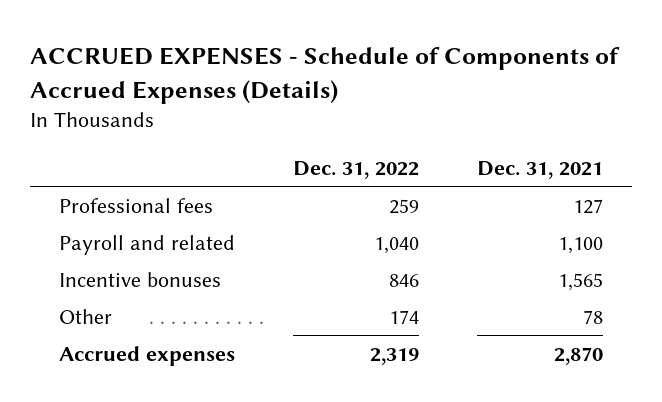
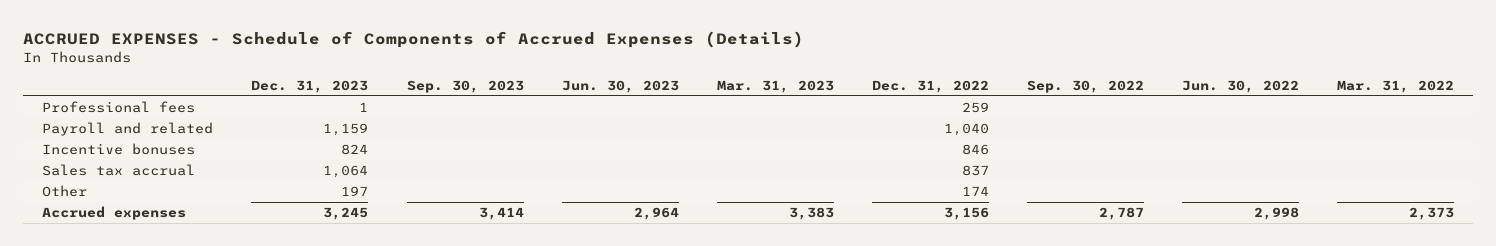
[476,160,603,179] Dec. 31, 2021 -> none
none -> [251,79,369,93] Dec. 31, 2023
none -> [406,79,524,93] Sep. 30, 2023
none -> [561,79,679,93] Jun. 30, 2023
none -> [716,79,834,93] Mar. 31, 2023
none -> [1026,79,1144,93] Sep. 30, 2022
none -> [1181,79,1299,93] Jun. 30, 2022
none -> [1336,79,1454,93] Mar. 31, 2022
none -> [42,164,196,177] Sales tax accrual
[369,347,419,365] 2,319 -> [943,207,989,221] 3,156

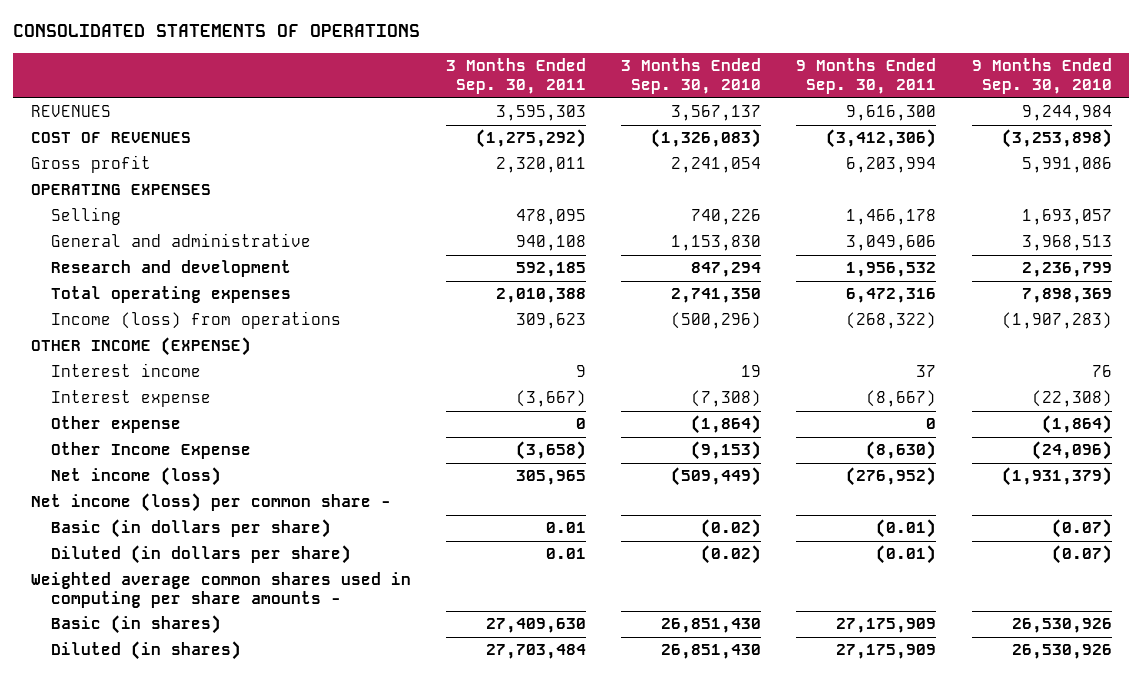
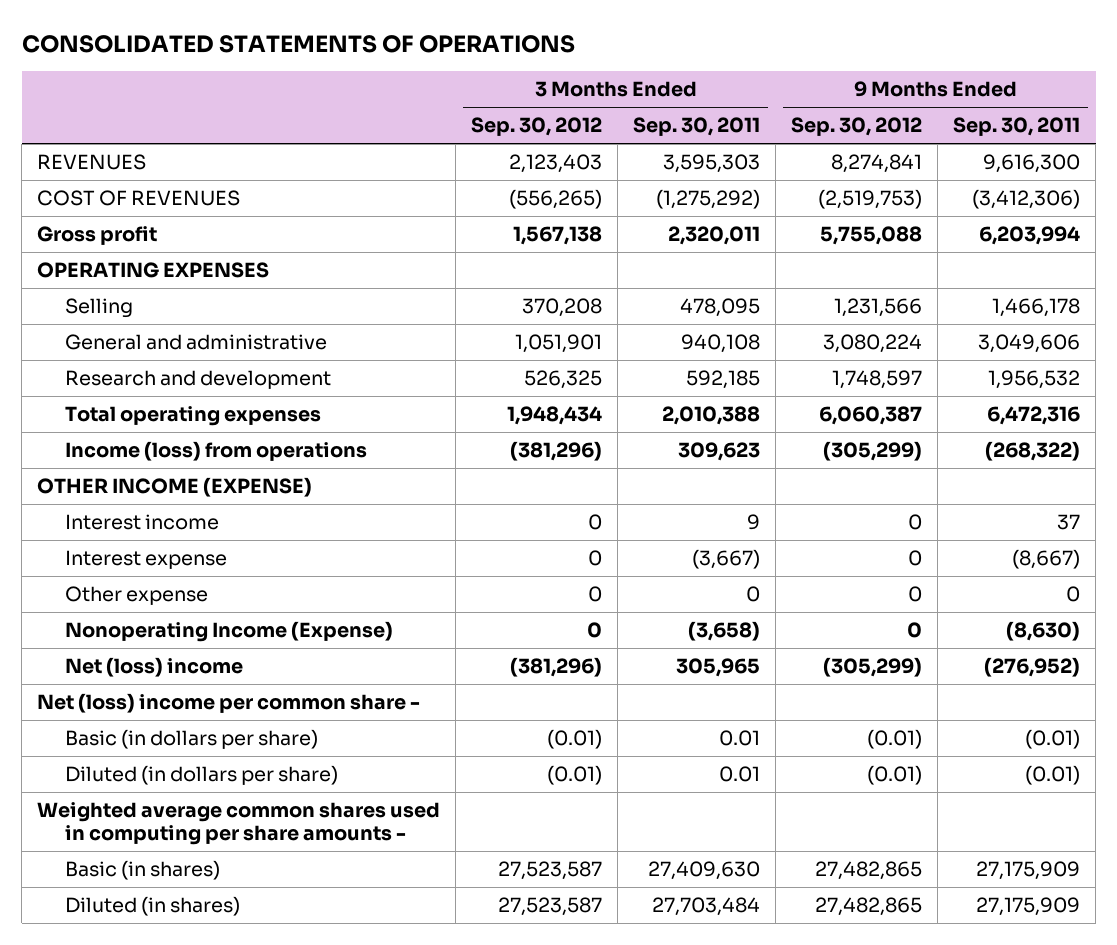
[621,58,762,95] 3 Months Ended Sep. 30, 2010 -> none
[971,58,1112,95] 9 Months Ended Sep. 30, 2010 -> none
none -> [471,117,603,137] Sep. 30, 2012
none -> [791,117,923,137] Sep. 30, 2012
[50,442,251,460] Other Income Expense -> [64,621,393,643] Nonoperating Income (Expense)
[50,467,221,487] Net income (loss) -> [64,657,243,678] Net (loss) income
[30,493,391,513] Net income (loss) per common share - -> [37,693,421,714] Net (loss) income per common share -

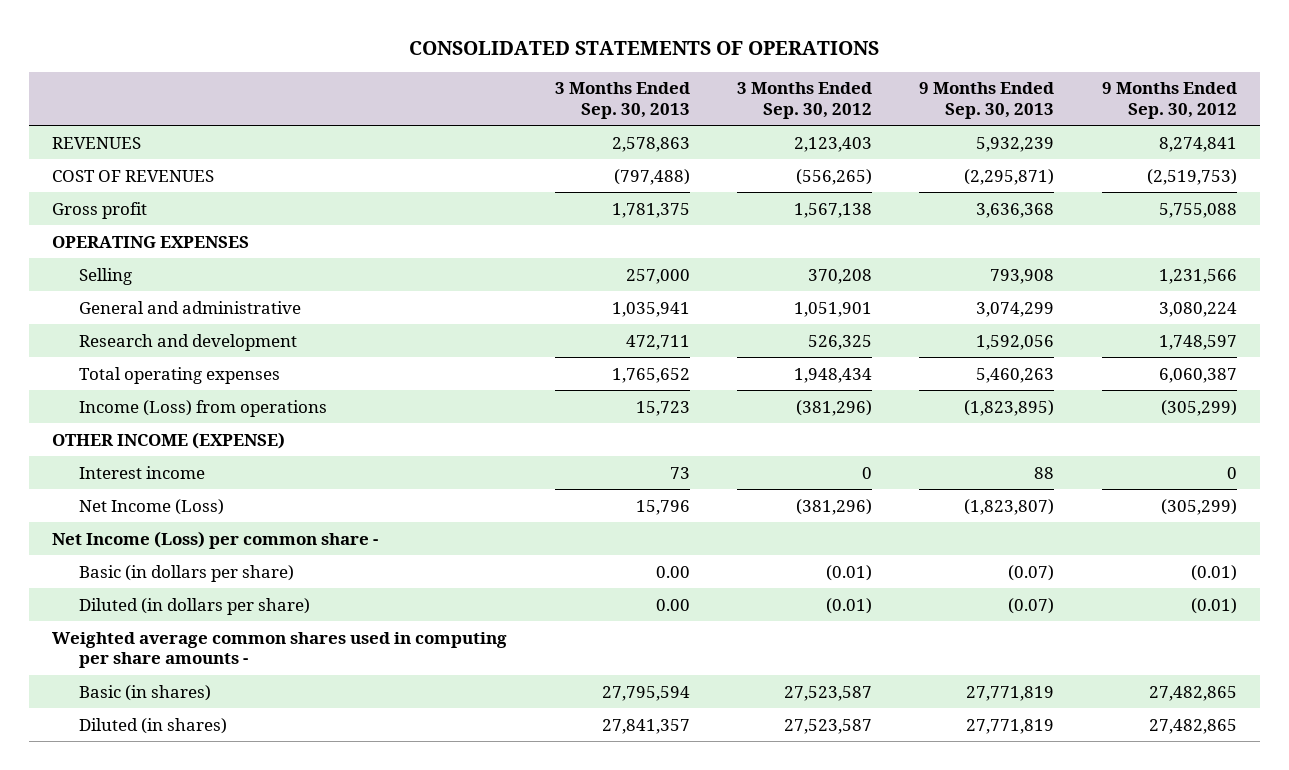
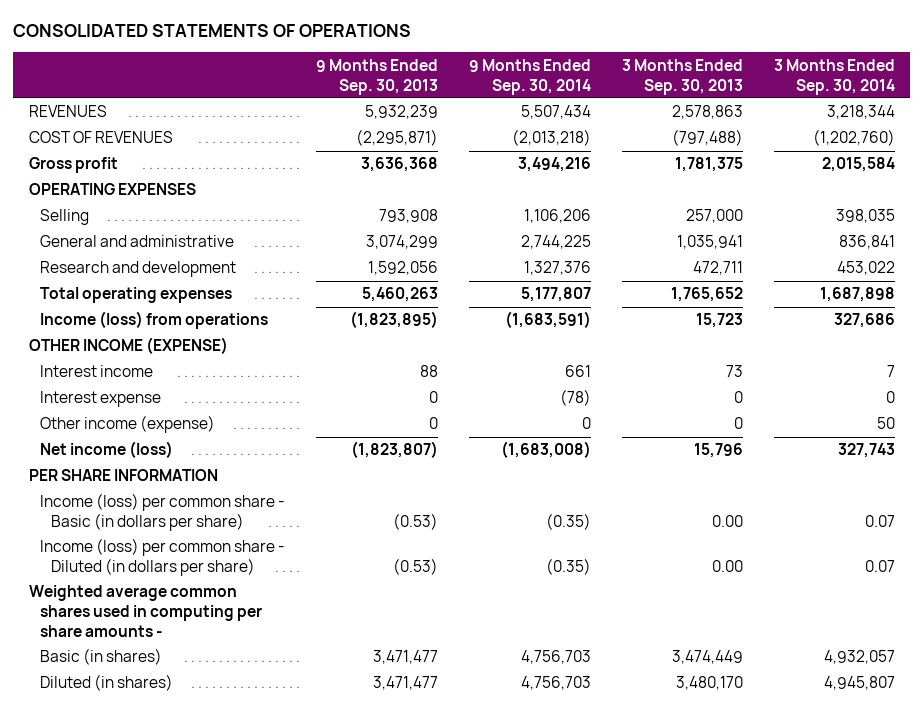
[736,82,872,119] 3 Months Ended Sep. 30, 2012 -> none
[1101,82,1237,119] 9 Months Ended Sep. 30, 2012 -> none
none -> [468,58,591,95] 9 Months Ended Sep. 30, 2014
none -> [773,58,895,95] 3 Months Ended Sep. 30, 2014
[79,399,328,417] Income (Loss) from operations -> [39,311,268,330] Income (loss) from operations
none -> [39,391,161,408] Interest expense
none -> [39,415,215,434] Other income (expense)
[79,498,225,515] Net Income (Loss) -> [39,441,173,459] Net income (loss)
[52,530,379,549] Net Income (Loss) per common share - -> [28,469,218,482] PER SHARE INFORMATION
[79,564,295,582] Basic (in dollars per share) -> [39,493,285,532] Income (loss) per common share - Basic (in dollars per share)
[1008,564,1055,581] (0.07) -> [392,513,438,531] (0.53)
[79,597,311,615] Diluted (in dollars per share) -> [39,538,285,577] Income (loss) per common share - Diluted (in dollars per share)
[1008,597,1055,614] (0.07) -> [392,558,438,576] (0.53)
[601,685,690,701] 27,795,594 -> [671,650,743,665] 3,474,449
[966,685,1055,701] 27,771,819 -> [372,650,438,665] 3,471,477
[601,718,690,734] 27,841,357 -> [675,676,743,691] 3,480,170
[966,718,1055,734] 27,771,819 -> [372,676,438,691] 3,471,477

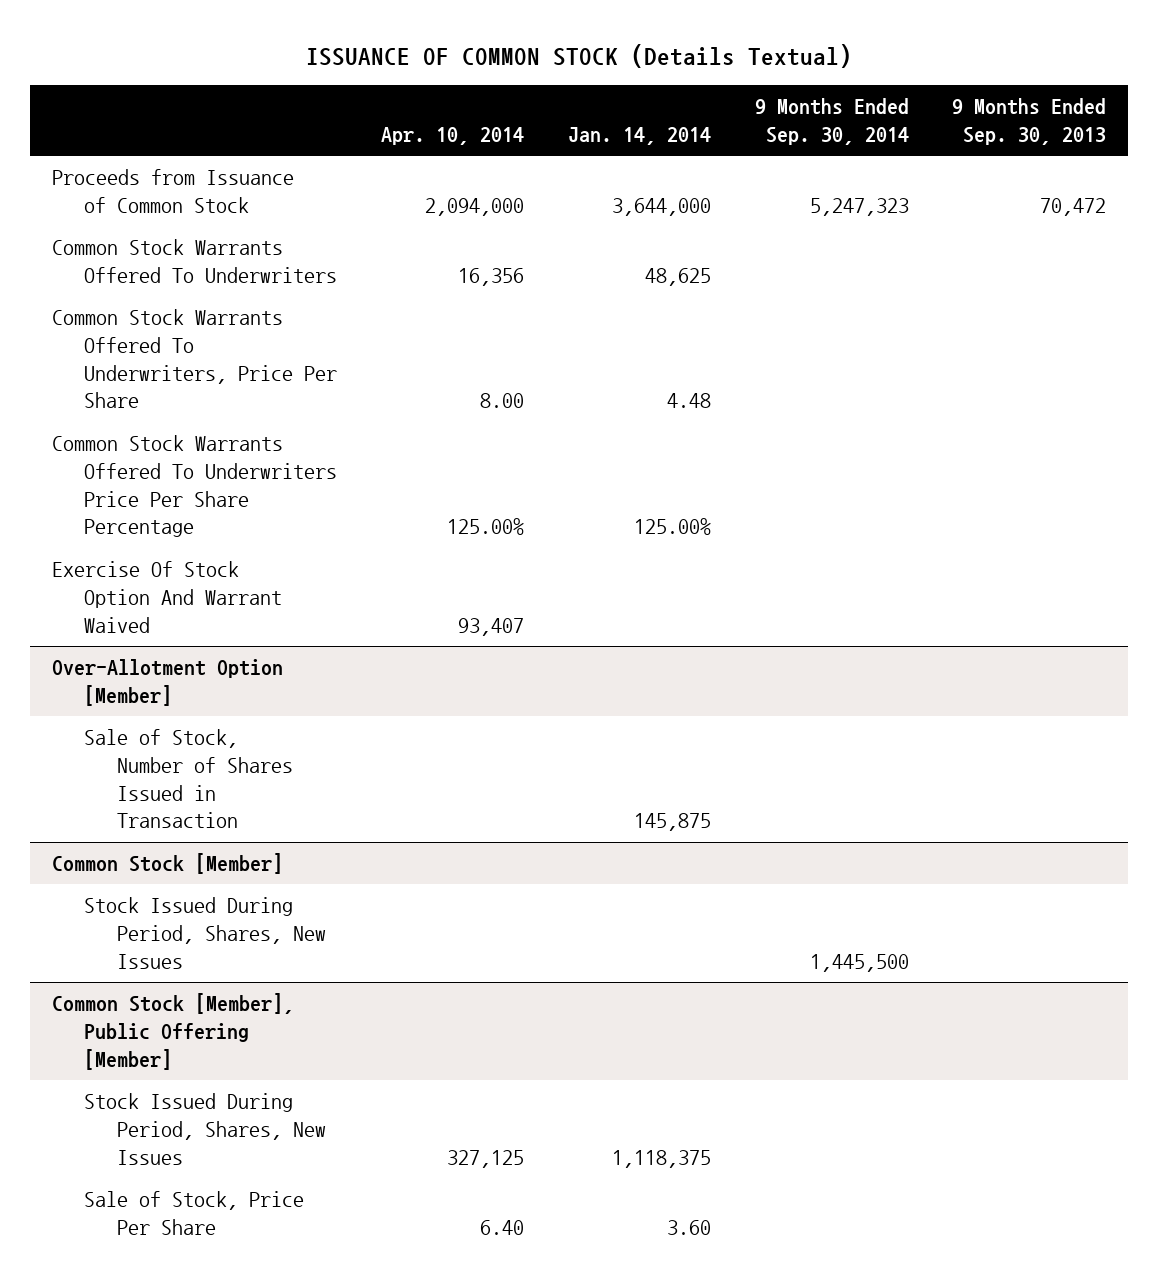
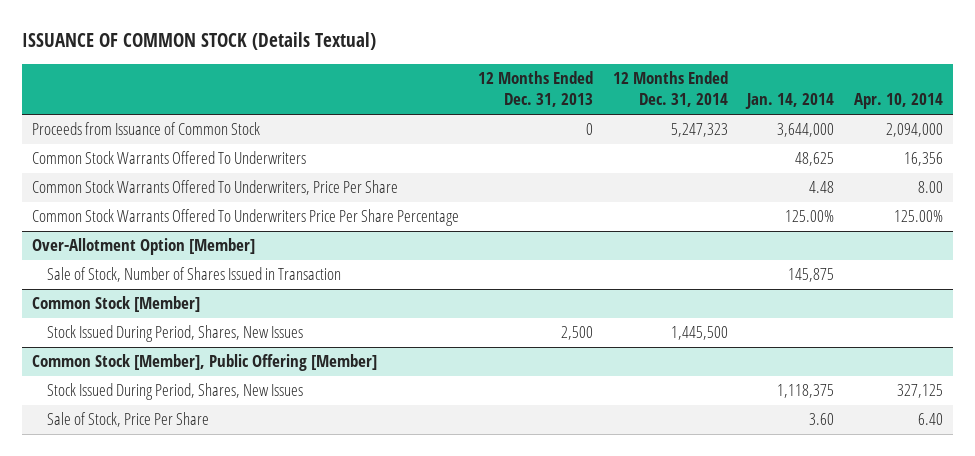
[754,98,909,146] 9 Months Ended Sep. 30, 2014 -> none
[952,98,1107,146] 9 Months Ended Sep. 30, 2013 -> none
none -> [478,71,594,108] 12 Months Ended Dec. 31, 2013
none -> [612,71,728,108] 12 Months Ended Dec. 31, 2014
[52,561,283,633] Exercise Of Stock Option And Warrant Waived -> none

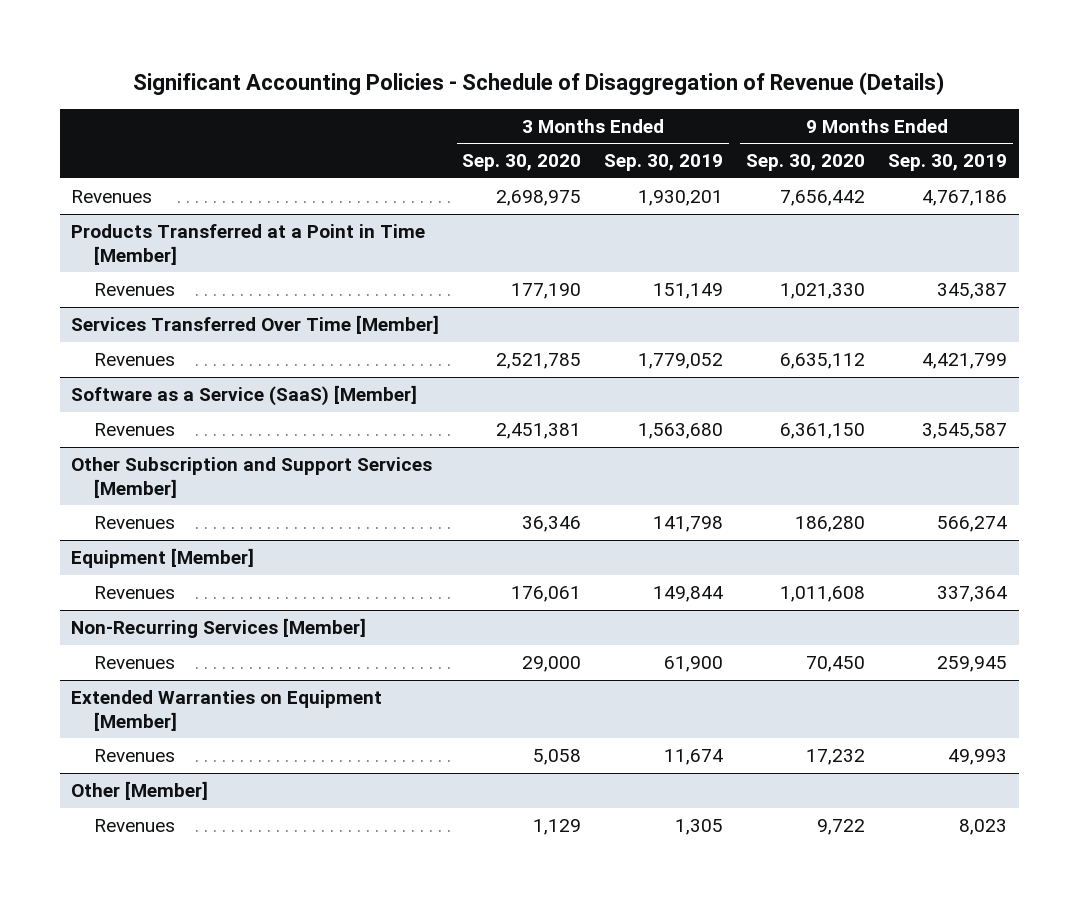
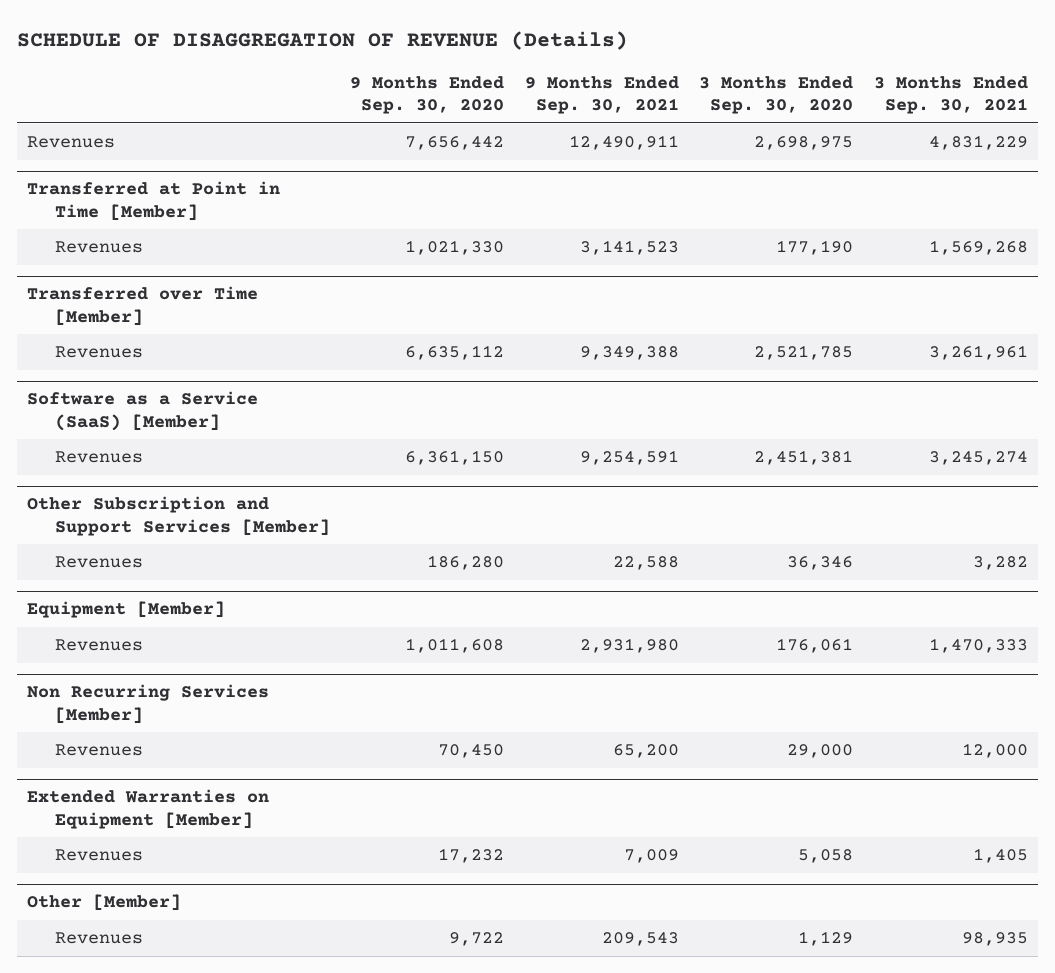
[133,71,945,95] Significant Accounting Policies - Schedule of Disaggregation of Revenue (Details) -> [17,31,629,51] SCHEDULE OF DISAGGREGATION OF REVENUE (Details)
[604,154,724,172] Sep. 30, 2019 -> none
[888,154,1008,172] Sep. 30, 2019 -> none
none -> [524,75,679,115] 9 Months Ended Sep. 30, 2021
none -> [873,75,1028,115] 3 Months Ended Sep. 30, 2021
[71,224,426,265] Products Transferred at a Point in Time [Member] -> [27,181,281,221] Transferred at Point in Time [Member]
[71,315,440,335] Services Transferred Over Time [Member] -> [27,286,259,326] Transferred over Time [Member]
[71,618,367,639] Non-Recurring Services [Member] -> [27,684,270,724] Non Recurring Services [Member]

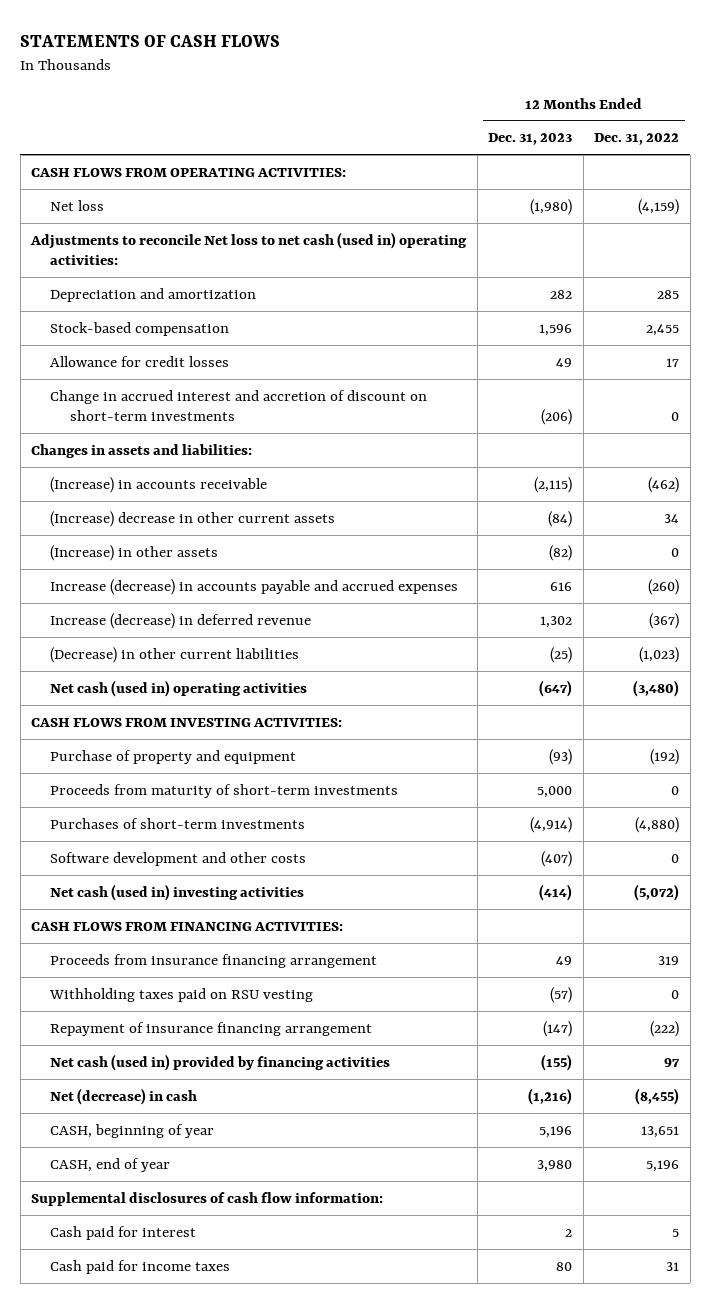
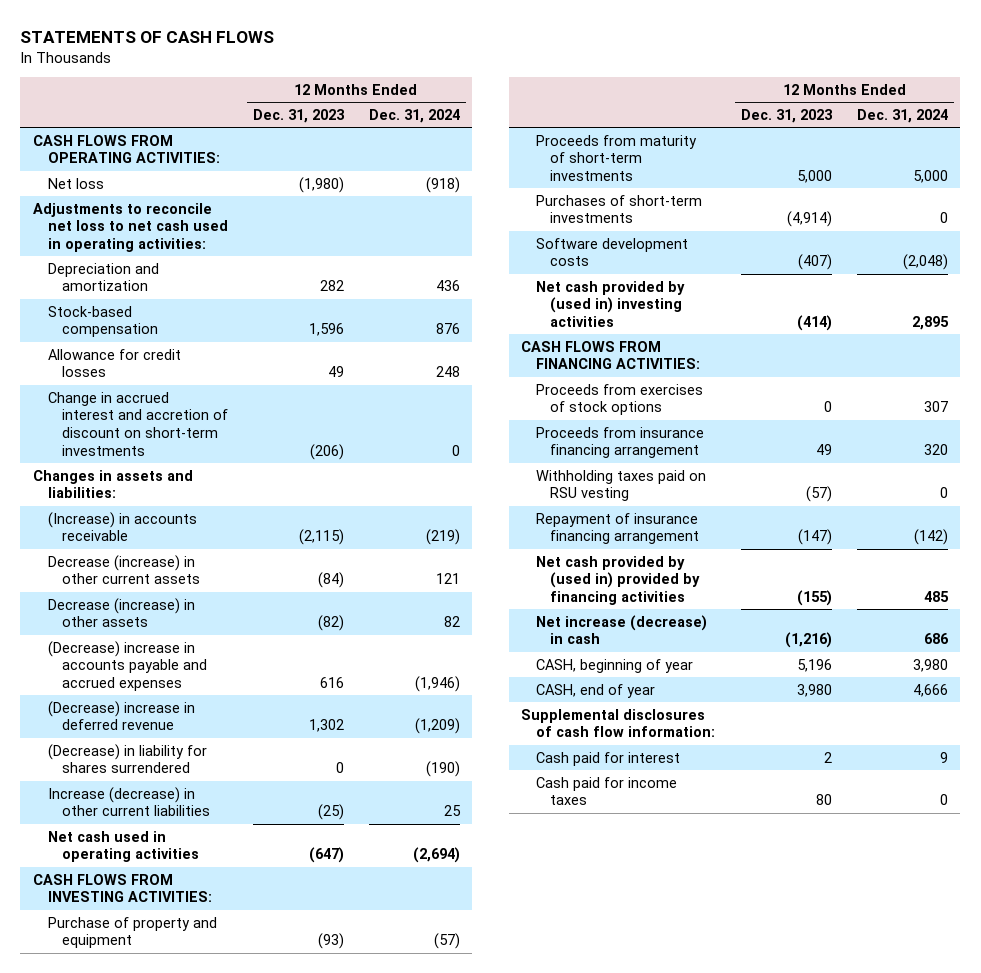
[594,133,680,146] Dec. 31, 2022 -> none
none -> [368,108,460,123] Dec. 31, 2024
[30,231,468,266] Adjustments to reconcile Net loss to net cash (used in) operating activities: -> [32,202,228,253] Adjustments to reconcile net loss to net cash used in operating activities:
[50,510,336,527] (Increase) decrease in other current assets -> [47,554,201,585] Decrease (increase) in other current assets
[50,544,219,561] (Increase) in other assets -> [47,597,195,628] Decrease (increase) in other assets
[50,578,459,595] Increase (decrease) in accounts payable and accrued expenses -> [47,640,208,692] (Decrease) increase in accounts payable and accrued expenses
[50,612,312,629] Increase (decrease) in deferred revenue -> [47,700,195,731] (Decrease) increase in deferred revenue
none -> [47,743,207,774] (Decrease) in liability for shares surrendered
[50,646,300,663] (Decrease) in other current liabilities -> [47,786,211,817] Increase (decrease) in other current liabilities
[50,679,308,697] Net cash (used in) operating activities -> [47,830,200,863] Net cash used in operating activities
[50,851,307,866] Software development and other costs -> [535,237,688,267] Software development costs
[50,883,305,901] Net cash (used in) investing activities -> [535,280,685,328] Net cash provided by (used in) investing activities
none -> [535,383,703,416] Proceeds from exercises of stock options
[50,1053,391,1071] Net cash (used in) provided by financing activities -> [535,555,701,606] Net cash provided by (used in) provided by financing activities
[50,1087,198,1105] Net (decrease) in cash -> [535,614,707,645] Net increase (decrease) in cash

